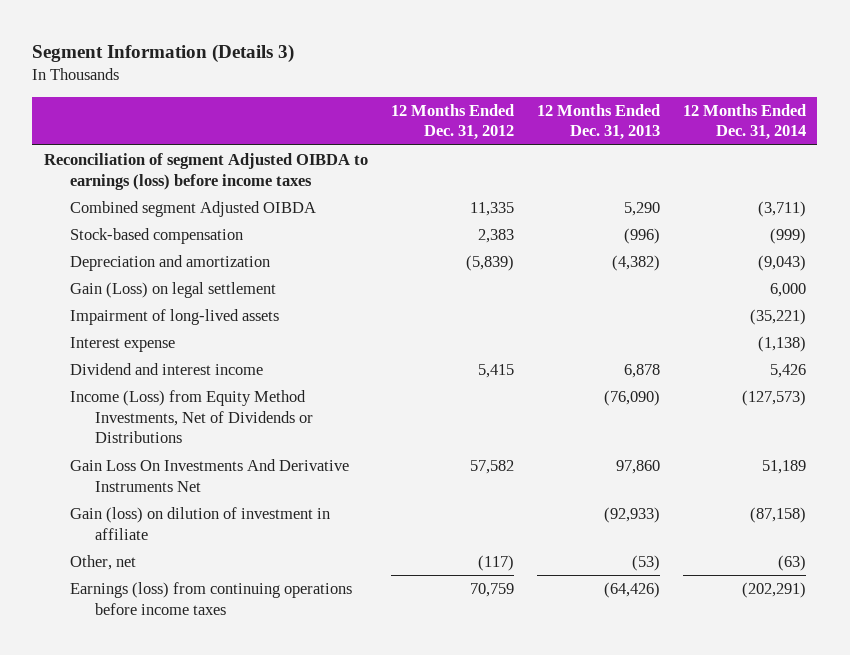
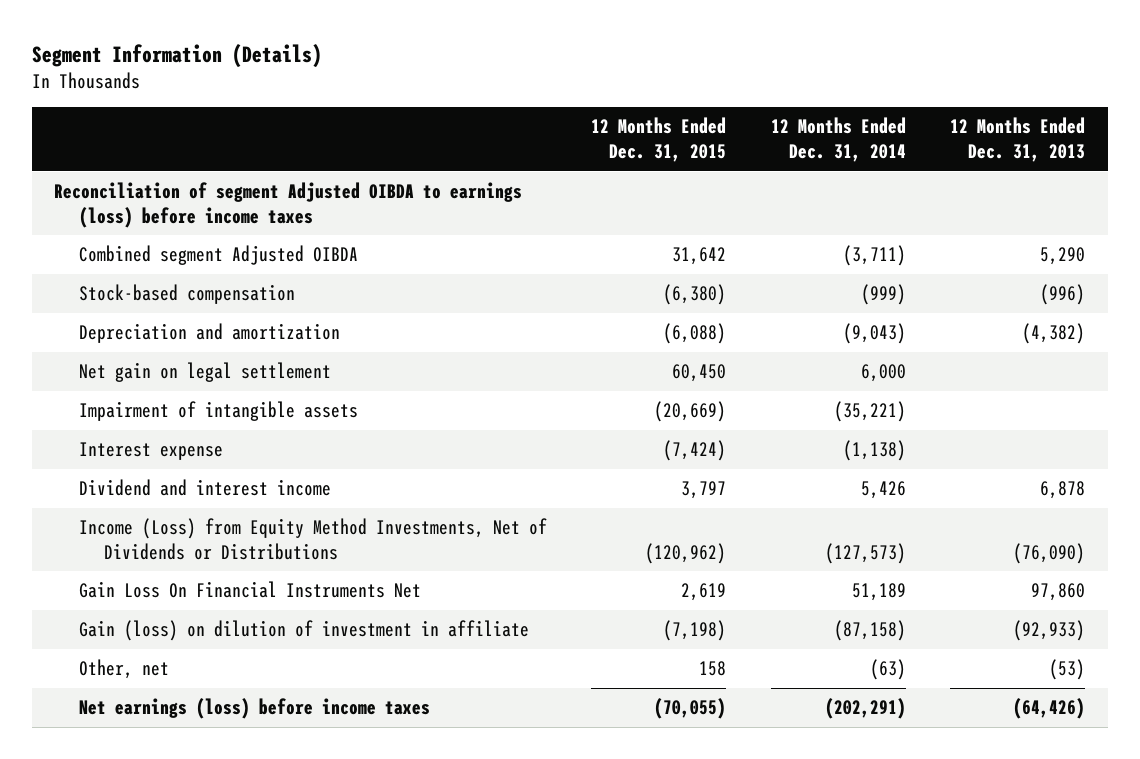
[32,44,295,64] Segment Information (Details 3) -> [31,43,322,68] Segment Information (Details)
[390,103,514,141] 12 Months Ended Dec. 31, 2012 -> none
none -> [591,117,727,163] 12 Months Ended Dec. 31, 2015
[69,281,276,298] Gain (Loss) on legal settlement -> [78,362,331,383] Net gain on legal settlement
[69,308,279,325] Impairment of long-lived assets -> [78,401,358,422] Impairment of intangible assets
[69,458,349,492] Gain Loss On Investments And Derivative Instruments Net -> [78,581,421,599] Gain Loss On Financial Instruments Net
[69,581,352,615] Earnings (loss) from continuing operations before income taxes -> [78,698,430,720] Net earnings (loss) before income taxes

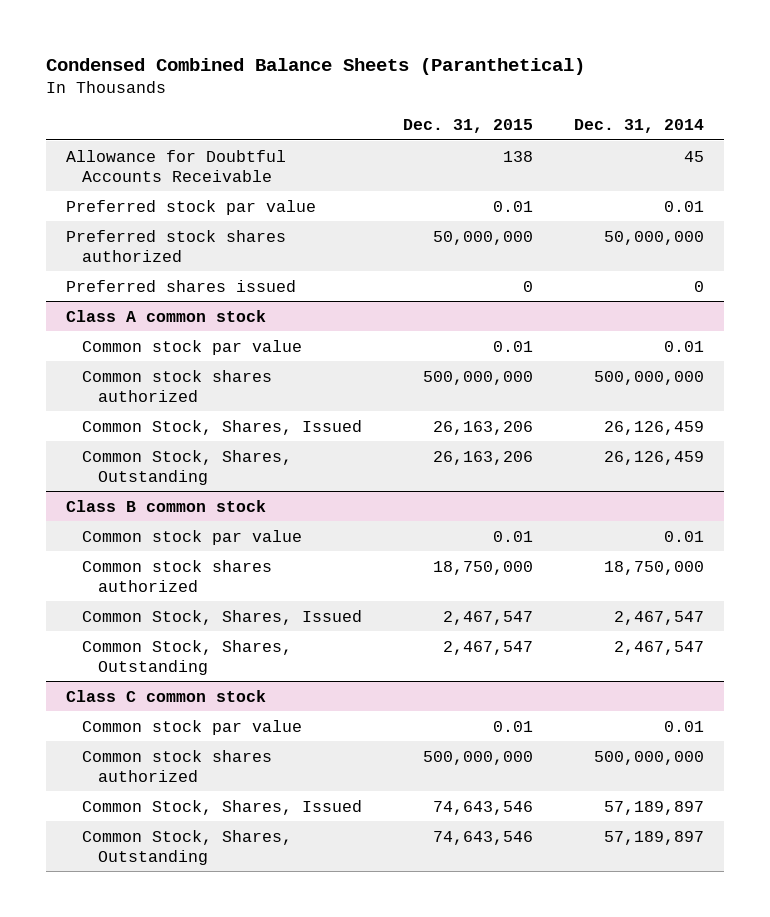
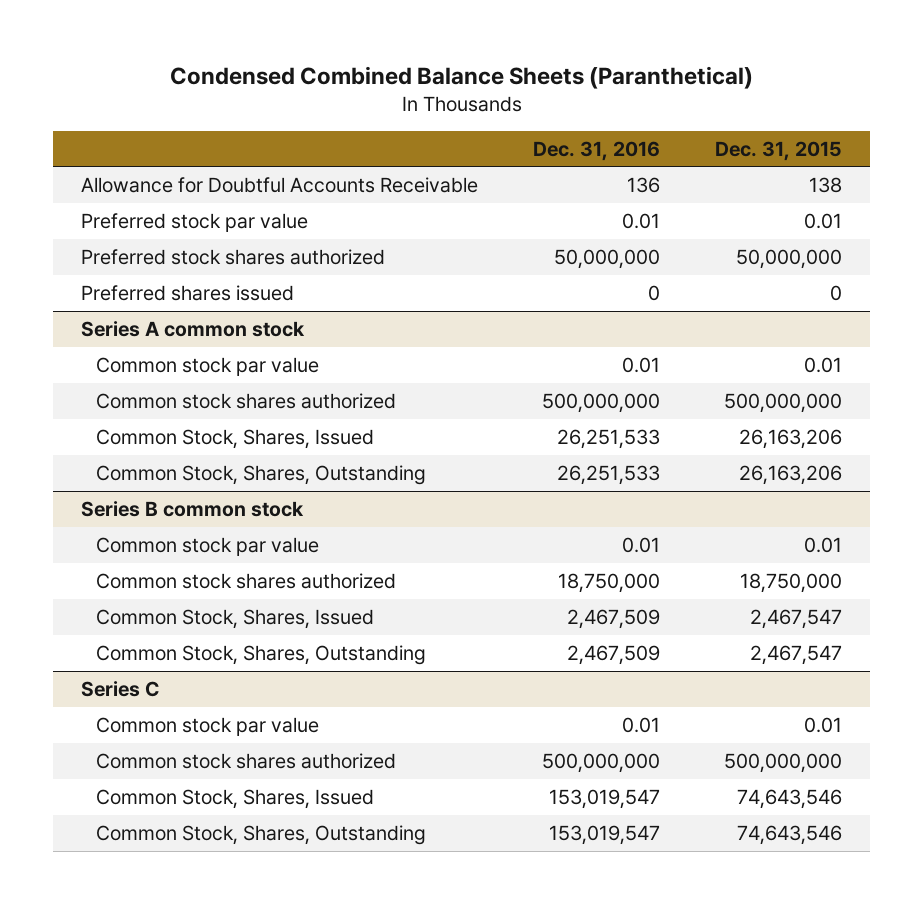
[573,118,704,133] Dec. 31, 2014 -> none
none -> [533,140,661,161] Dec. 31, 2016
[66,309,267,322] Class A common stock -> [80,320,305,337] Series A common stock
[66,499,267,512] Class B common stock -> [80,500,304,517] Series B common stock
[66,689,267,702] Class C common stock -> [80,680,159,697] Series C

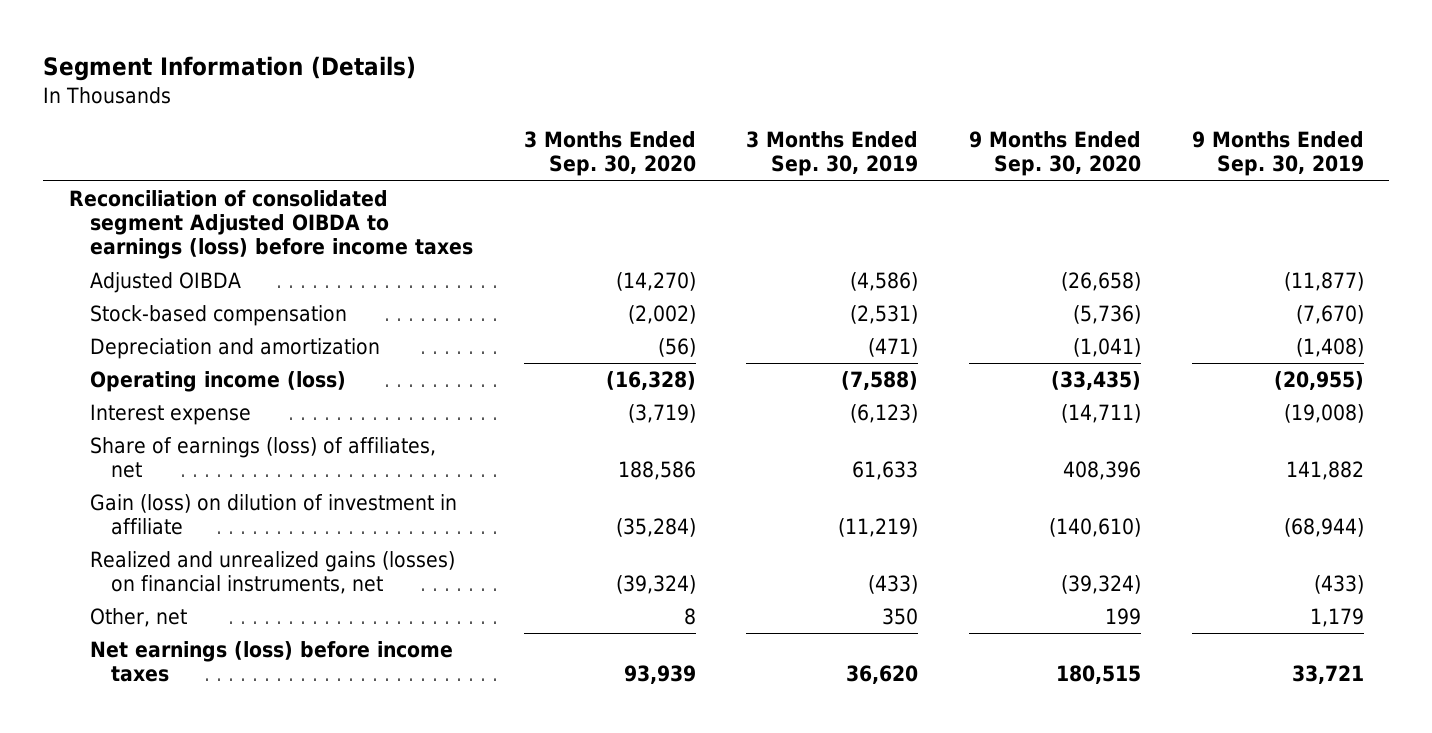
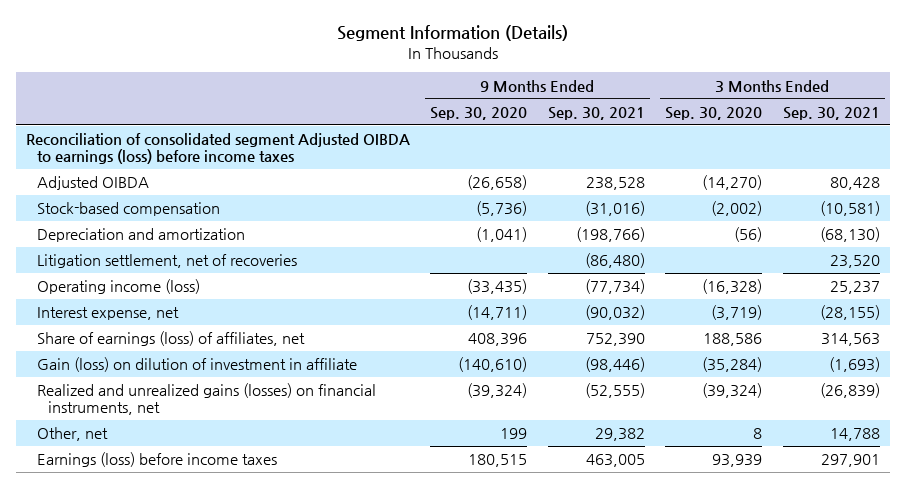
[746,131,919,177] 3 Months Ended Sep. 30, 2019 -> none
[1191,131,1364,177] 9 Months Ended Sep. 30, 2019 -> none
none -> [547,106,645,120] Sep. 30, 2021
none -> [782,106,880,120] Sep. 30, 2021
none -> [36,254,297,269] Litigation settlement, net of recoveries
[89,404,251,426] Interest expense -> [36,307,179,321] Interest expense, net
[89,641,453,683] Net earnings (loss) before income taxes -> [36,452,277,468] Earnings (loss) before income taxes

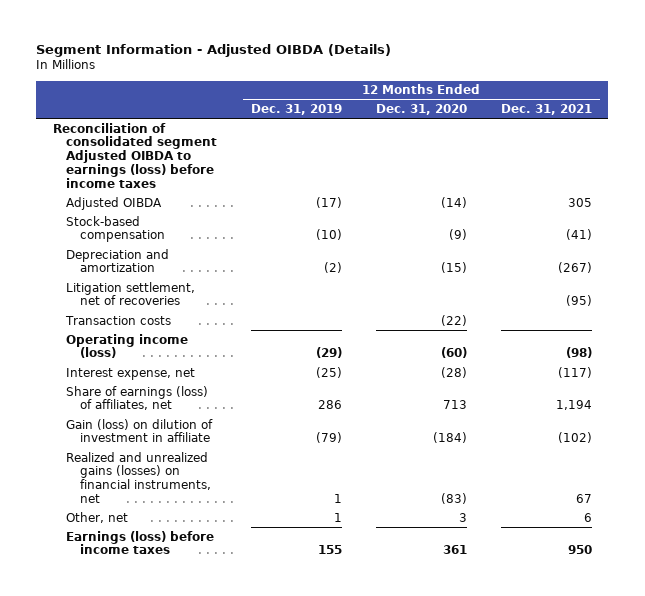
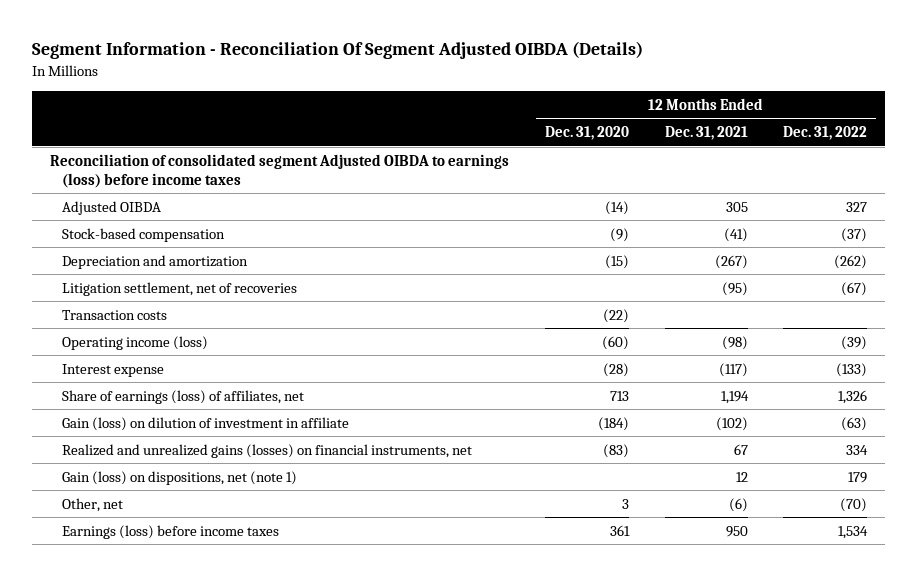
[36,43,392,57] Segment Information - Adjusted OIBDA (Details) -> [31,41,643,60] Segment Information - Reconciliation Of Segment Adjusted OIBDA (Details)
[251,103,343,115] Dec. 31, 2019 -> none
none -> [783,126,868,141] Dec. 31, 2022
[66,367,196,380] Interest expense, net -> [62,363,165,377] Interest expense
none -> [62,470,298,485] Gain (loss) on dispositions, net (note 1)
[583,512,592,522] 6 -> [728,497,748,512] (6)

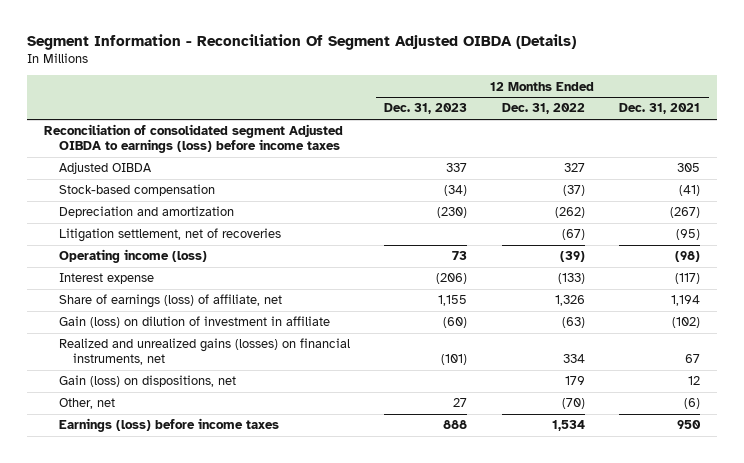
[544,126,629,141] Dec. 31, 2020 -> none
none -> [384,103,468,115] Dec. 31, 2023
[62,309,168,320] Transaction costs -> none
[62,389,305,404] Share of earnings (loss) of affiliates, net -> [58,294,282,309] Share of earnings (loss) of affiliate, net
[62,470,298,485] Gain (loss) on dispositions, net (note 1) -> [58,375,236,388] Gain (loss) on dispositions, net

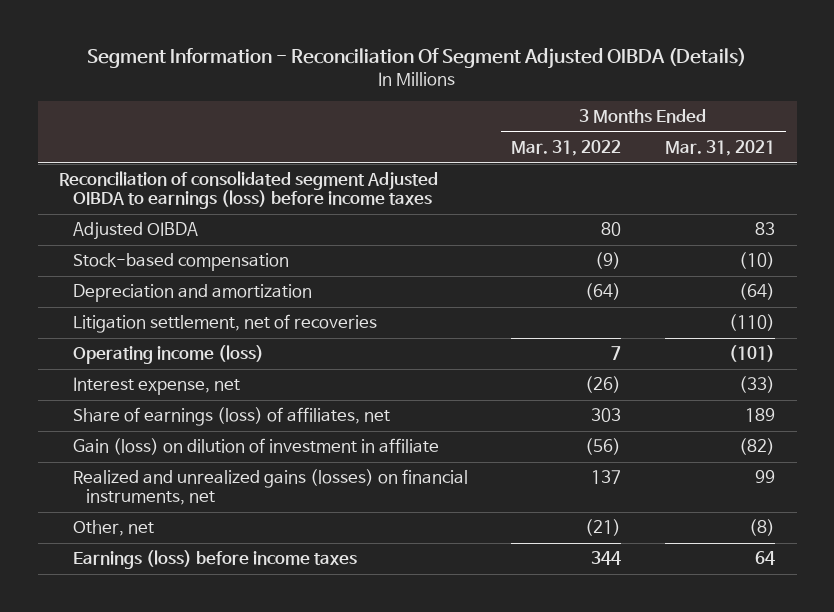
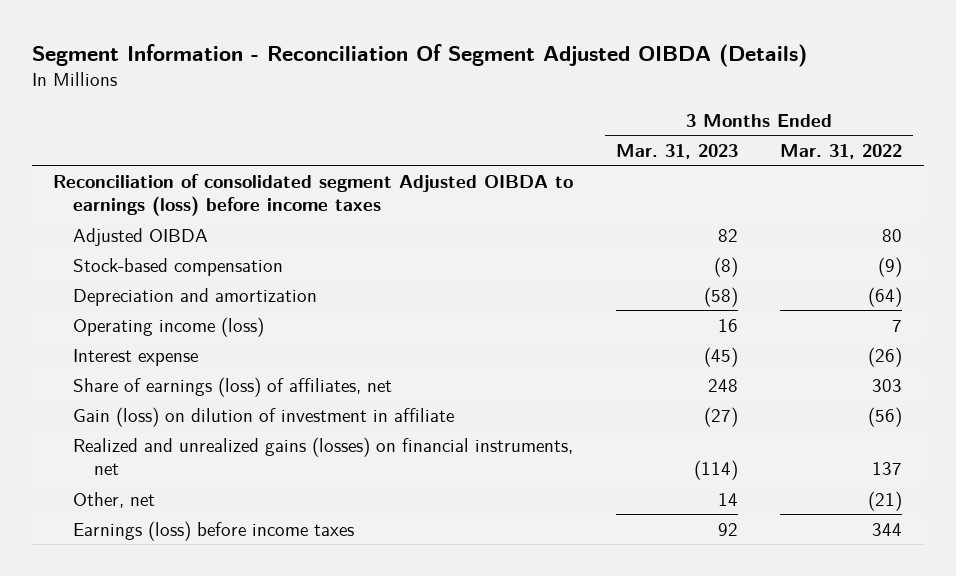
[664,140,775,157] Mar. 31, 2021 -> none
none -> [615,143,738,159] Mar. 31, 2023
[72,314,377,334] Litigation settlement, net of recoveries -> none
[72,377,240,396] Interest expense, net -> [73,348,199,366] Interest expense

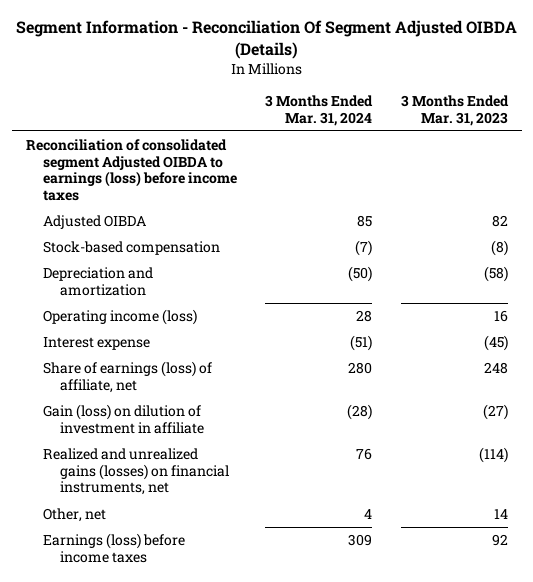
[780,143,903,159] Mar. 31, 2022 -> none
none -> [265,94,374,126] 3 Months Ended Mar. 31, 2024
[73,376,393,397] Share of earnings (loss) of affiliates, net -> [43,361,213,393] Share of earnings (loss) of affiliate, net

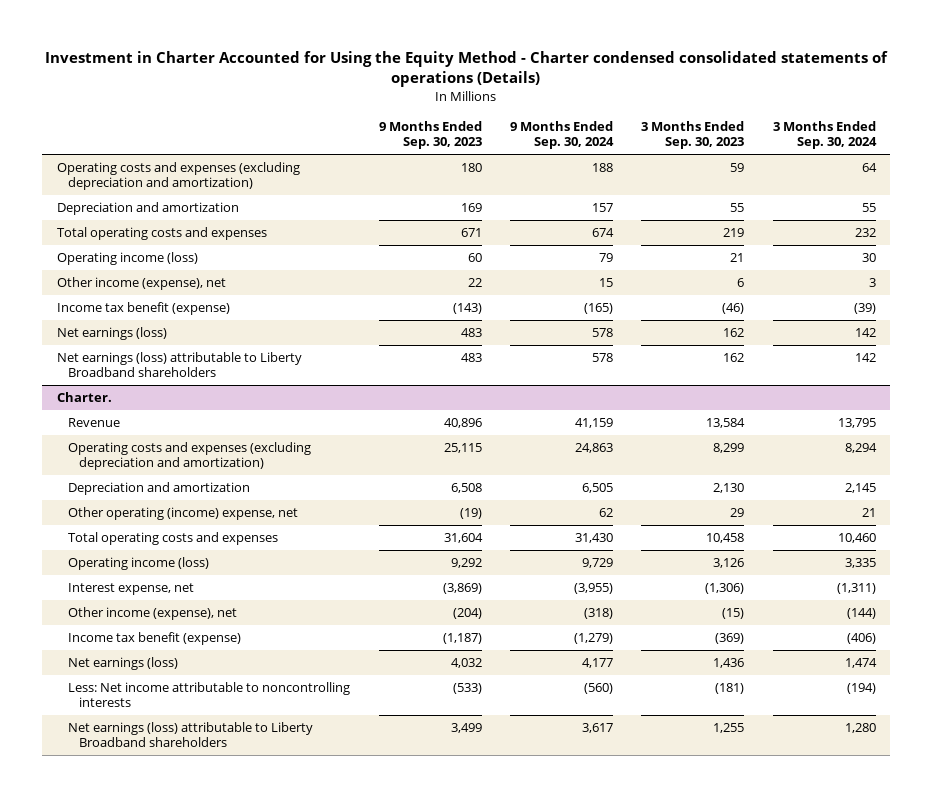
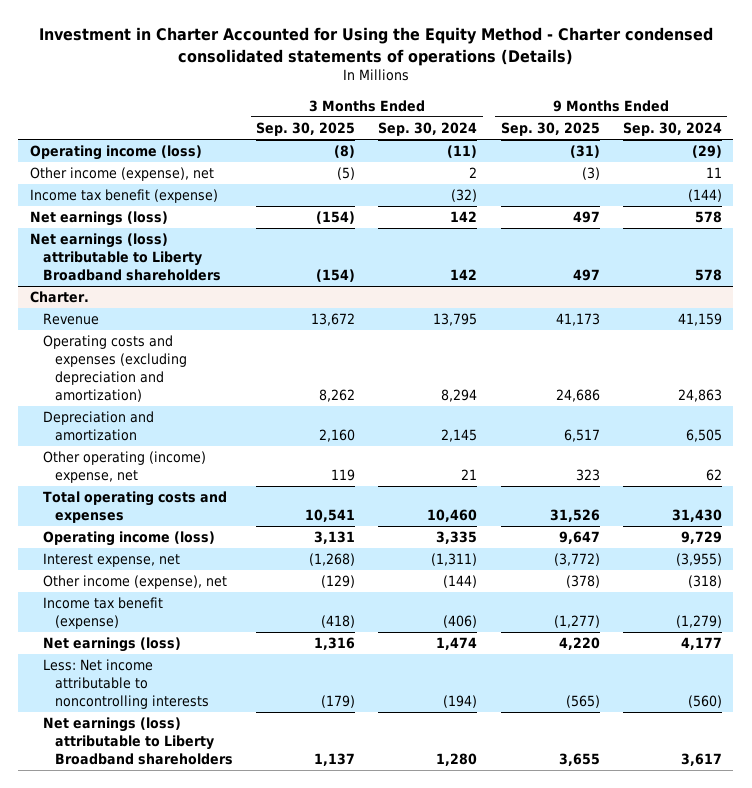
[378,120,482,150] 9 Months Ended Sep. 30, 2023 -> none
[641,120,745,150] 3 Months Ended Sep. 30, 2023 -> none
none -> [256,122,356,137] Sep. 30, 2025
none -> [500,122,600,137] Sep. 30, 2025
[56,162,300,191] Operating costs and expenses (excluding depreciation and amortization) -> none
[56,202,239,216] Depreciation and amortization -> none
[56,227,267,241] Total operating costs and expenses -> none
[598,253,613,263] 79 -> [691,145,722,159] (29)
[861,253,876,263] 30 -> [447,145,478,159] (11)
[598,278,613,288] 15 -> [705,167,722,179] 11
[868,278,876,288] 3 -> [469,167,478,179] 2
[583,303,613,315] (165) -> [687,189,722,203] (144)
[853,303,876,315] (39) -> [451,189,478,203] (32)

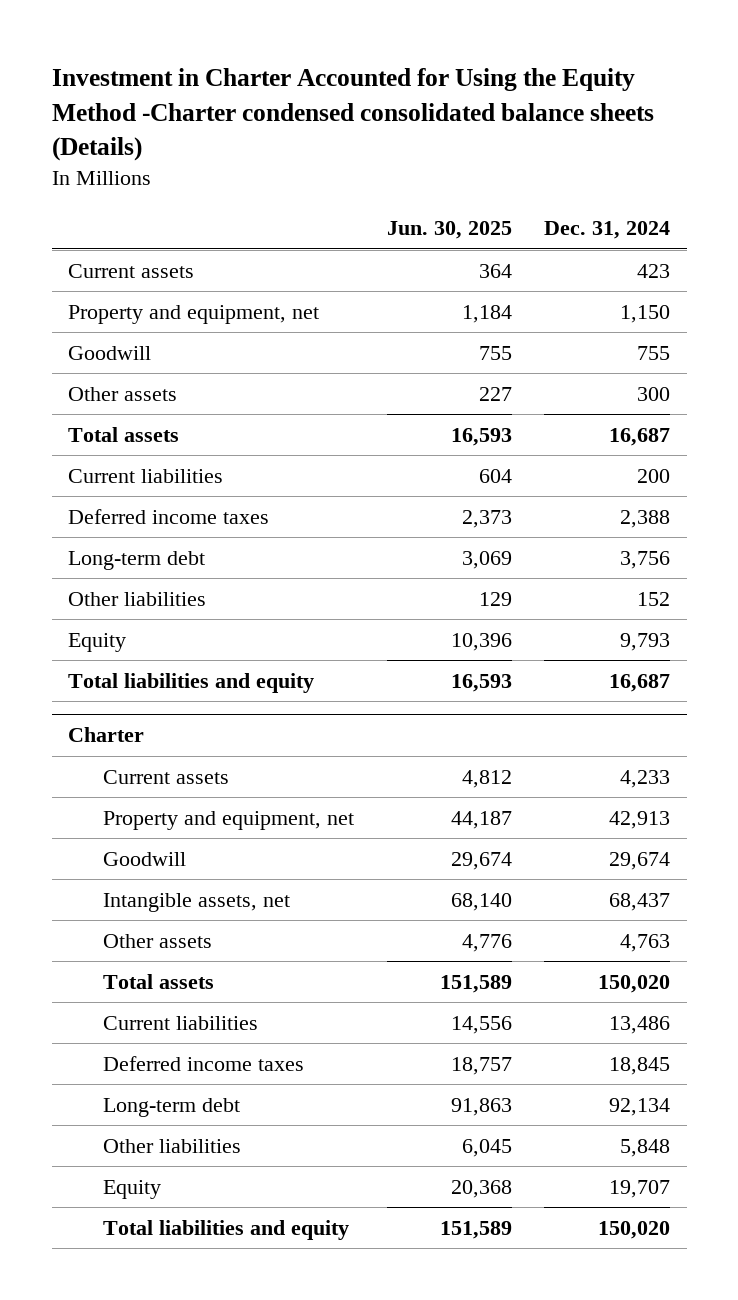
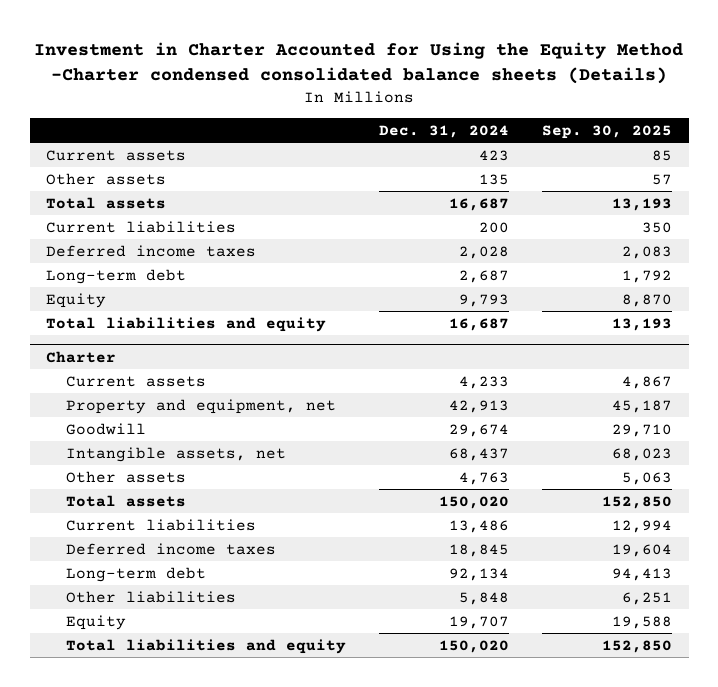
[386,221,512,240] Jun. 30, 2025 -> none
none -> [542,124,673,139] Sep. 30, 2025
[68,304,320,324] Property and equipment, net -> none
[68,345,152,360] Goodwill -> none
[637,386,671,401] 300 -> [478,173,509,185] 135
[68,591,207,606] Other liabilities -> none
[620,509,671,528] 2,388 -> [458,245,509,259] 2,028
[620,550,671,569] 3,756 -> [458,269,509,283] 2,687

